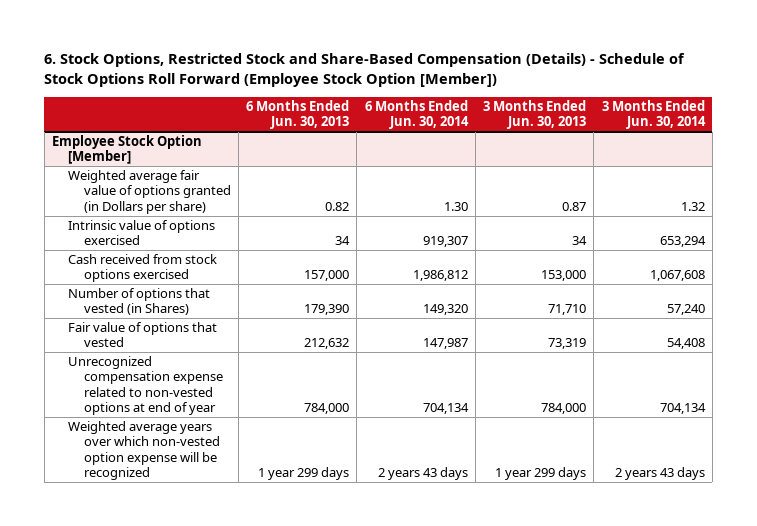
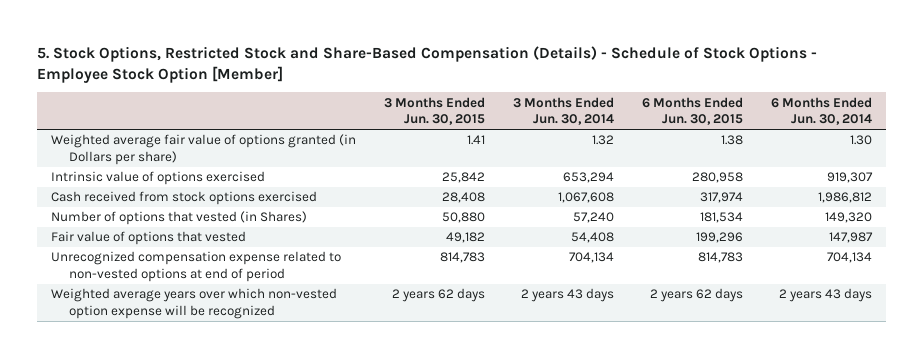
[44,53,686,87] 6. Stock Options, Restricted Stock and Share-Based Compensation (Details) - Schedule of Stock Options Roll Forward (Employee Stock Option [Member]) -> [36,45,817,83] 5. Stock Options, Restricted Stock and Share-Based Compensation (Details) - Schedule of Stock Options - Employee Stock Option [Member]
[246,99,350,130] 6 Months Ended Jun. 30, 2013 -> none
[483,99,587,130] 3 Months Ended Jun. 30, 2013 -> none
none -> [383,96,485,126] 3 Months Ended Jun. 30, 2015
none -> [642,96,744,126] 6 Months Ended Jun. 30, 2015
[52,135,203,165] Employee Stock Option [Member] -> none
[67,356,223,415] Unrecognized compensation expense related to non-vested options at end of year -> [50,251,341,283] Unrecognized compensation expense related to non-vested options at end of period

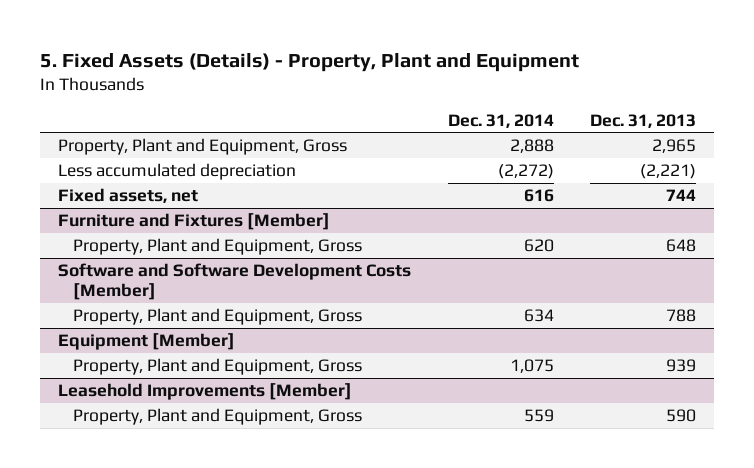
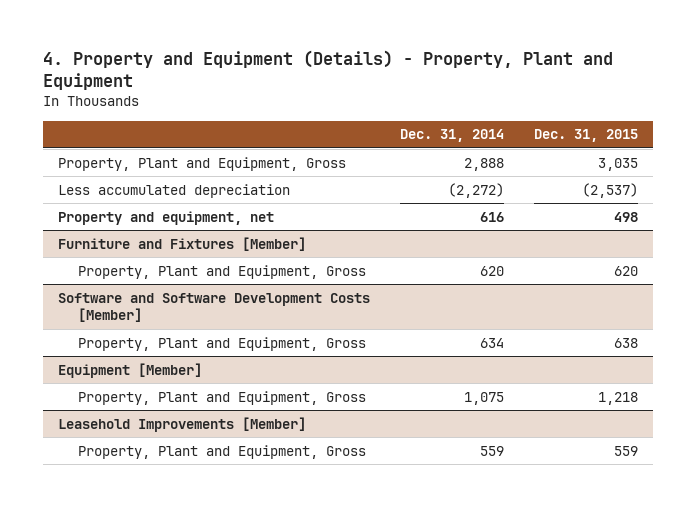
[40,52,580,72] 5. Fixed Assets (Details) - Property, Plant and Equipment -> [43,50,614,91] 4. Property and Equipment (Details) - Property, Plant and Equipment
[590,113,697,128] Dec. 31, 2013 -> none
none -> [534,129,639,143] Dec. 31, 2015
[58,187,199,203] Fixed assets, net -> [58,210,275,225] Property and equipment, net

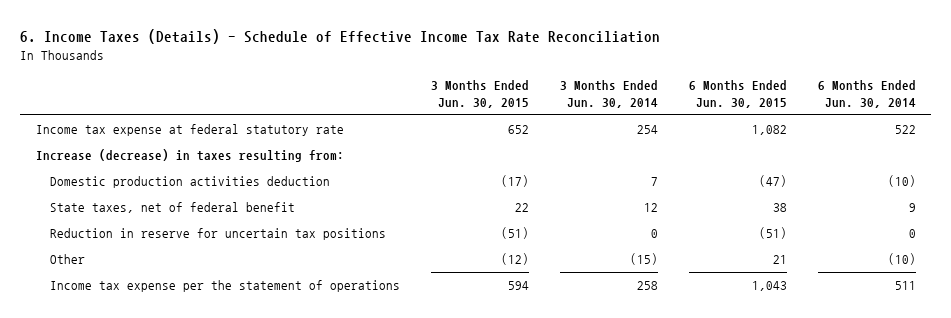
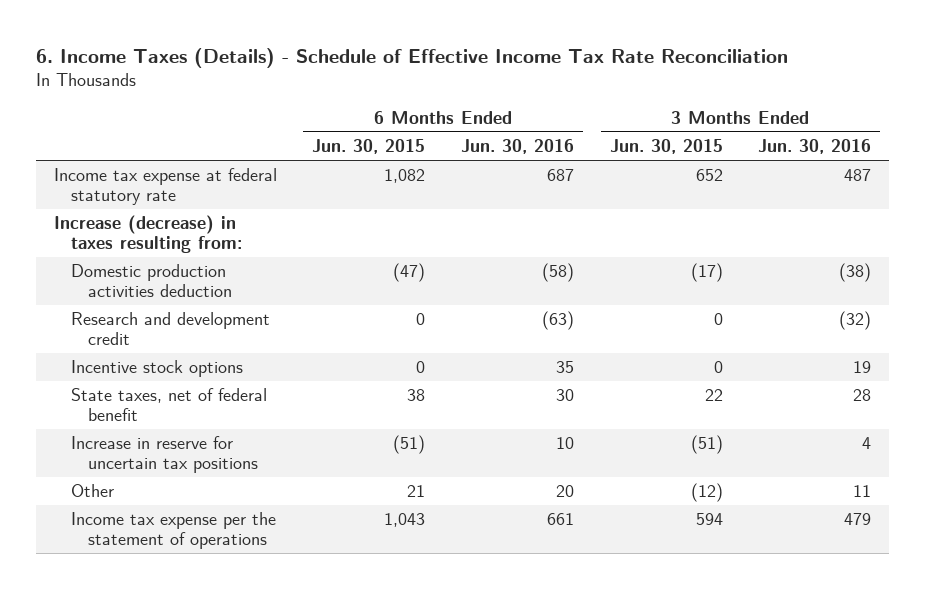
[559,80,658,108] 3 Months Ended Jun. 30, 2014 -> none
[817,80,916,108] 6 Months Ended Jun. 30, 2014 -> none
none -> [460,139,574,155] Jun. 30, 2016
none -> [758,139,872,155] Jun. 30, 2016
none -> [70,312,270,346] Research and development credit
none -> [70,360,243,378] Incentive stock options
[49,228,386,241] Reduction in reserve for uncertain tax positions -> [70,436,259,474] Increase in reserve for uncertain tax positions

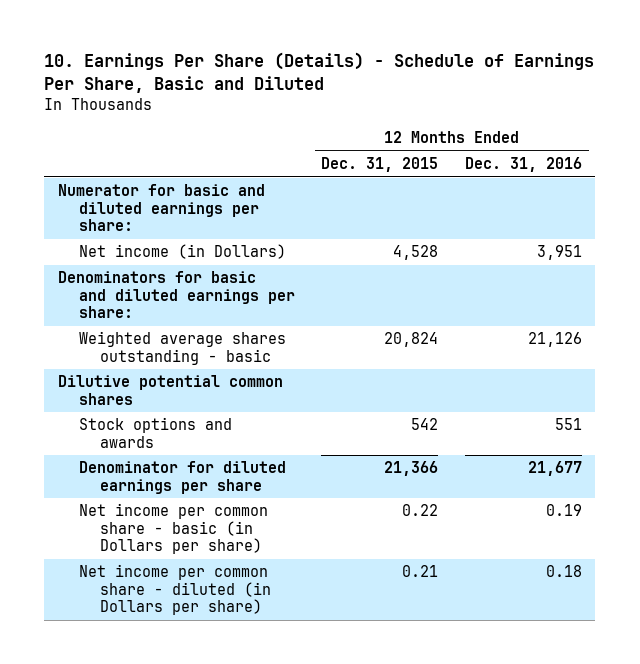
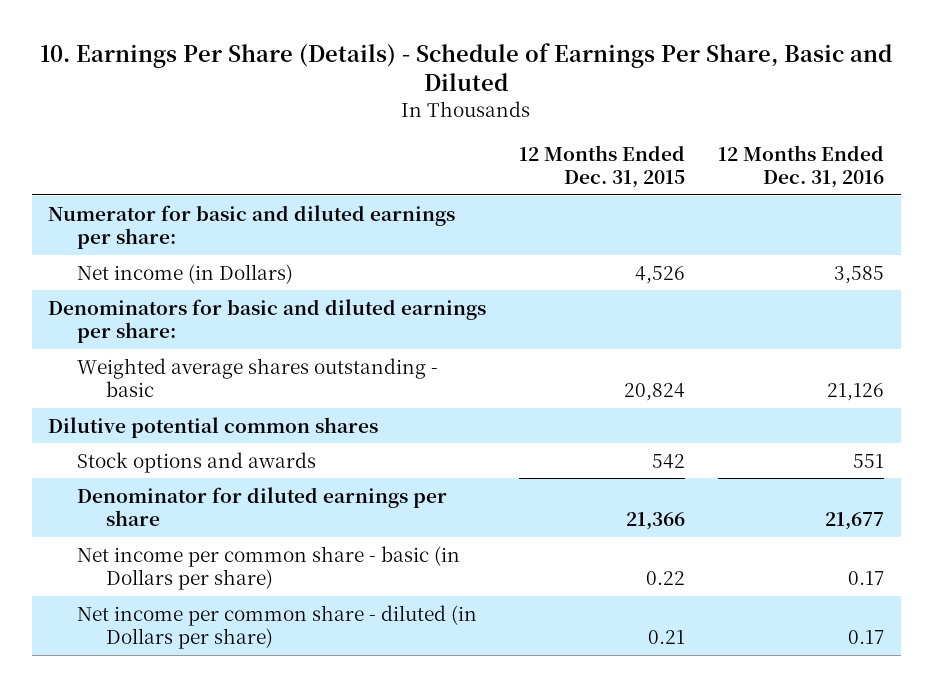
[393,245,439,261] 4,528 -> [635,265,686,284] 4,526
[536,245,582,261] 3,951 -> [834,265,885,284] 3,585
[545,504,582,517] 0.19 -> [848,570,885,585] 0.17
[545,565,582,578] 0.18 -> [848,629,885,644] 0.17

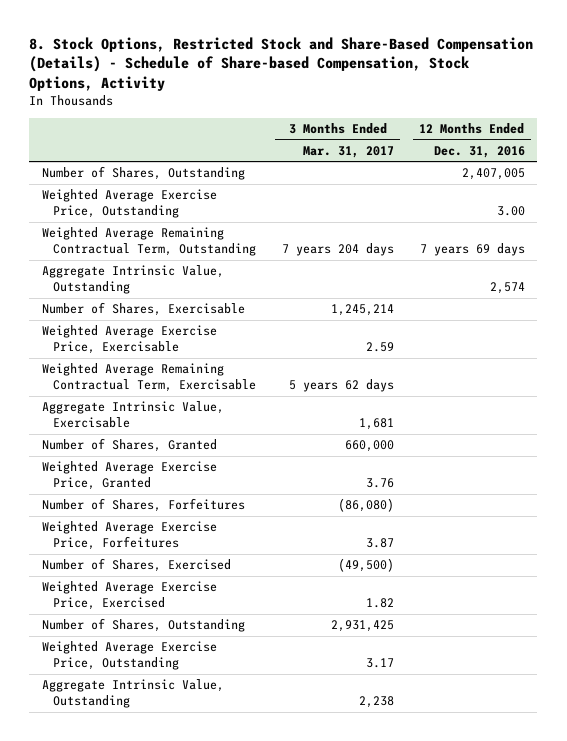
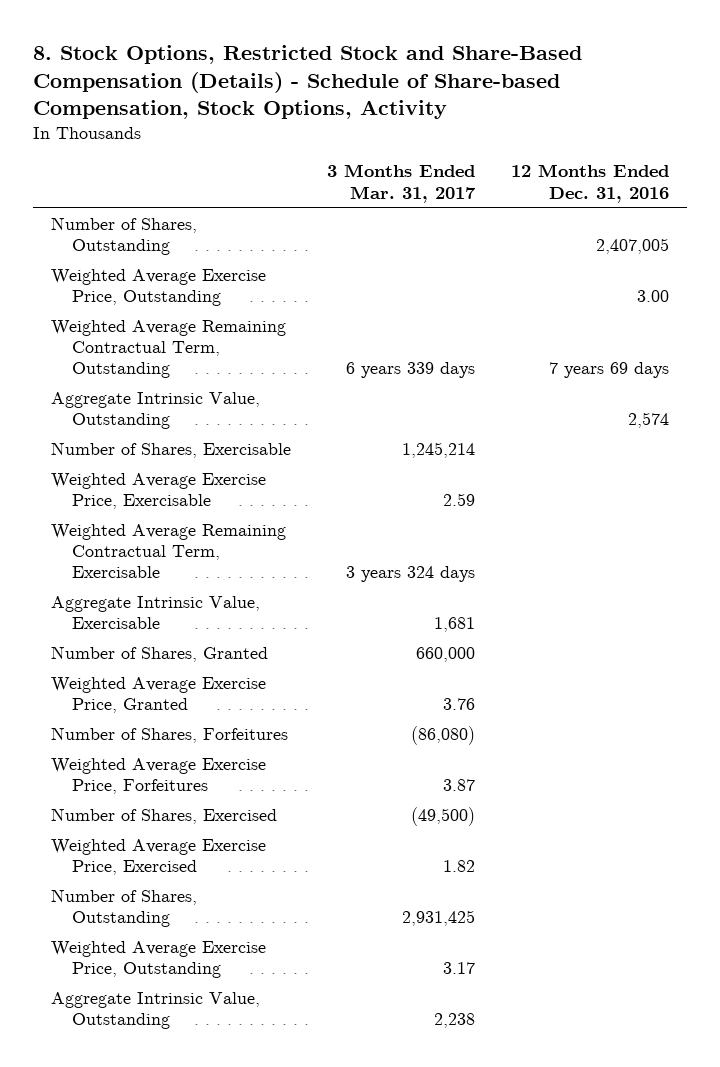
[281,243,394,257] 7 years 204 days -> [345,362,475,379] 6 years 339 days
[288,379,394,393] 5 years 62 days -> [345,566,475,583] 3 years 324 days

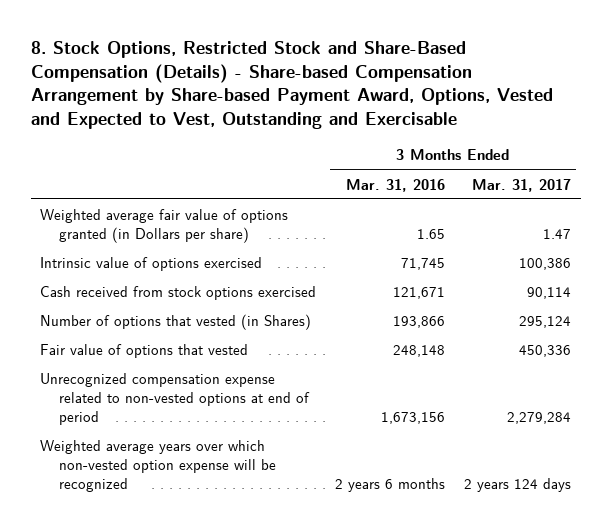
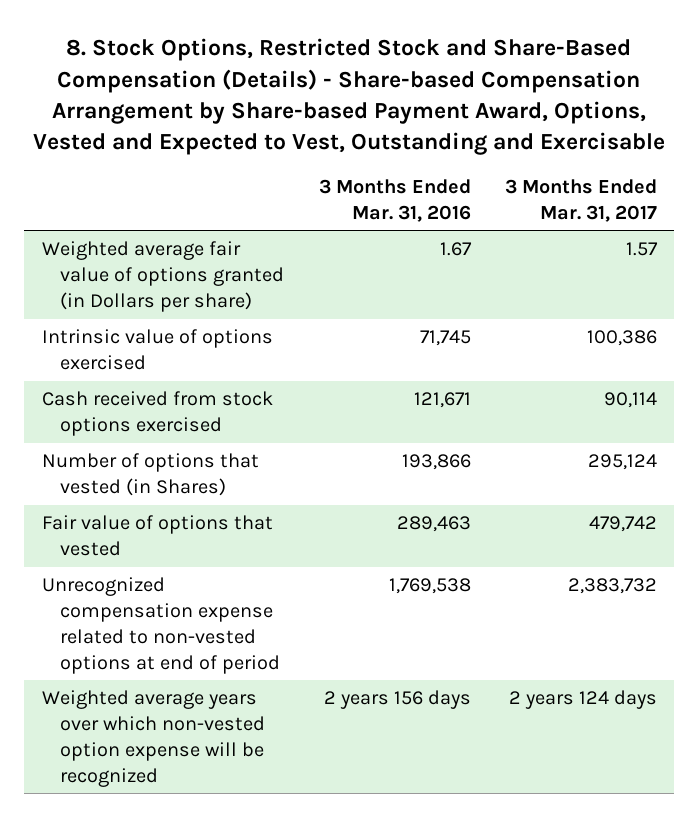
[417,228,446,239] 1.65 -> [439,242,472,257] 1.67
[543,228,572,239] 1.47 -> [626,242,659,257] 1.57
[393,345,446,358] 248,148 -> [396,516,471,533] 289,463
[519,345,572,358] 450,336 -> [589,516,658,533] 479,742
[381,411,446,424] 1,673,156 -> [388,578,471,595] 1,769,538
[507,411,572,424] 2,279,284 -> [568,578,658,595] 2,383,732
[335,477,446,492] 2 years 6 months -> [323,690,471,710] 2 years 156 days

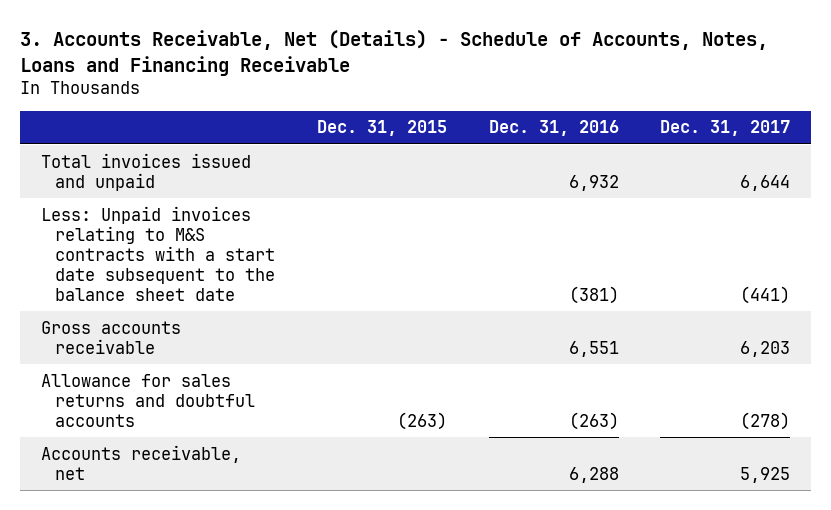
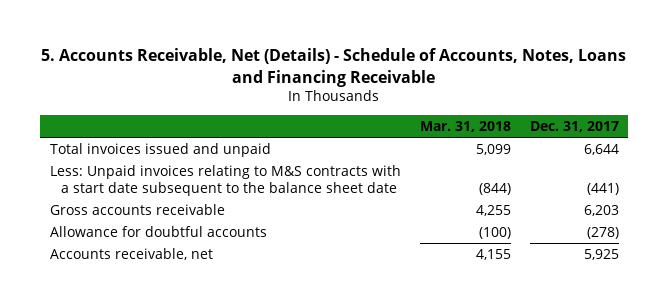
[19,29,768,76] 3. Accounts Receivable, Net (Details) - Schedule of Accounts, Notes, Loans and Financing Receivable -> [41,48,627,87] 5. Accounts Receivable, Net (Details) - Schedule of Accounts, Notes, Loans and Financing Receivable
[316,120,447,137] Dec. 31, 2015 -> none
[488,120,619,137] Dec. 31, 2016 -> none
none -> [419,120,511,132] Mar. 31, 2018
[40,373,256,427] Allowance for sales returns and doubtful accounts -> [49,226,267,238] Allowance for doubtful accounts

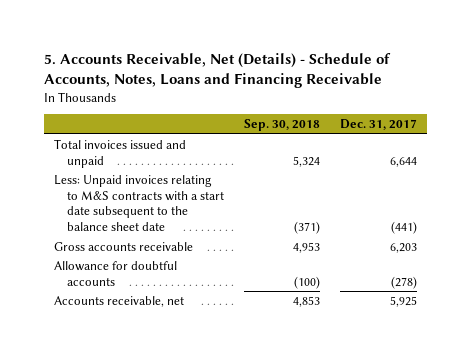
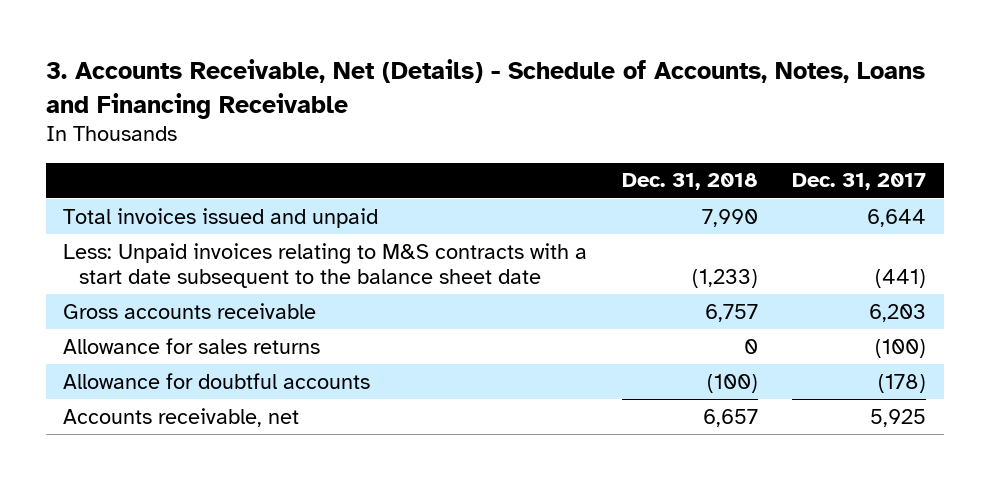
[44,53,392,89] 5. Accounts Receivable, Net (Details) - Schedule of Accounts, Notes, Loans and Financing Receivable -> [46,59,926,119] 3. Accounts Receivable, Net (Details) - Schedule of Accounts, Notes, Loans and Financing Receivable
[244,119,321,132] Sep. 30, 2018 -> none
none -> [621,173,758,191] Dec. 31, 2018
none -> [63,337,321,354] Allowance for sales returns
[391,275,418,289] (278) -> [878,373,927,393] (178)

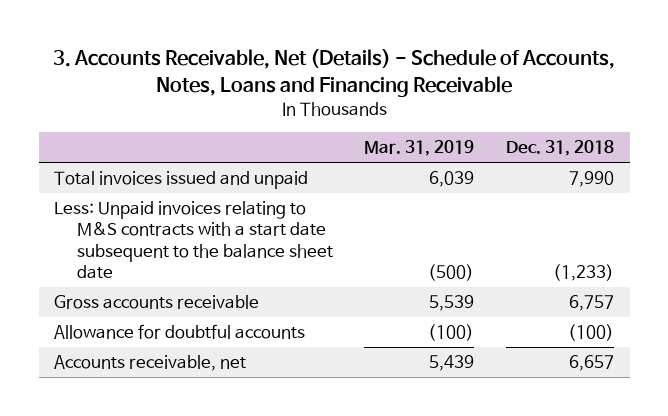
[792,173,927,191] Dec. 31, 2017 -> none
none -> [364,140,475,157] Mar. 31, 2019
[63,337,321,354] Allowance for sales returns -> none

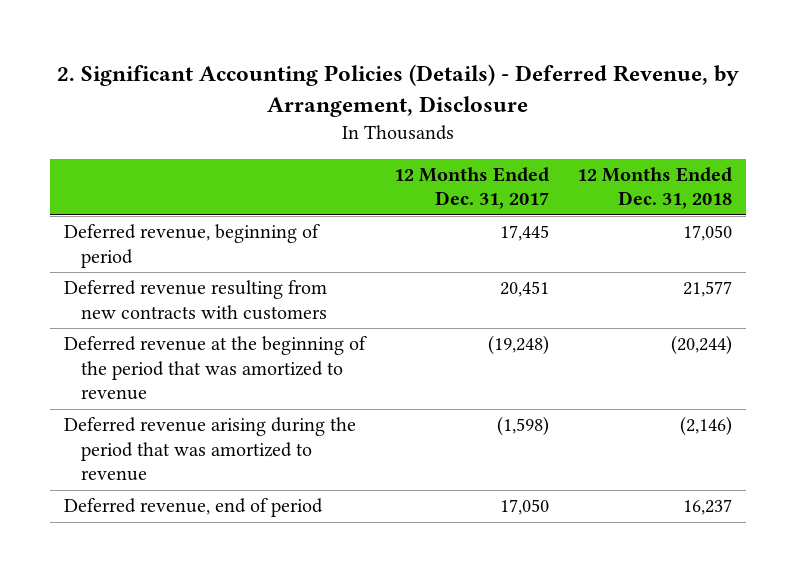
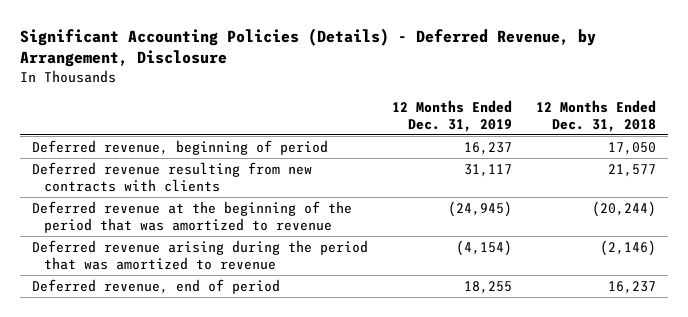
[57,64,740,117] 2. Significant Accounting Policies (Details) - Deferred Revenue, by Arrangement, Disclosure -> [20,27,597,68] Significant Accounting Policies (Details) - Deferred Revenue, by Arrangement, Disclosure
[393,166,549,210] 12 Months Ended Dec. 31, 2017 -> none
none -> [392,99,513,132] 12 Months Ended Dec. 31, 2019
[64,280,328,320] Deferred revenue resulting from new contracts with customers -> [32,161,313,193] Deferred revenue resulting from new contracts with clients

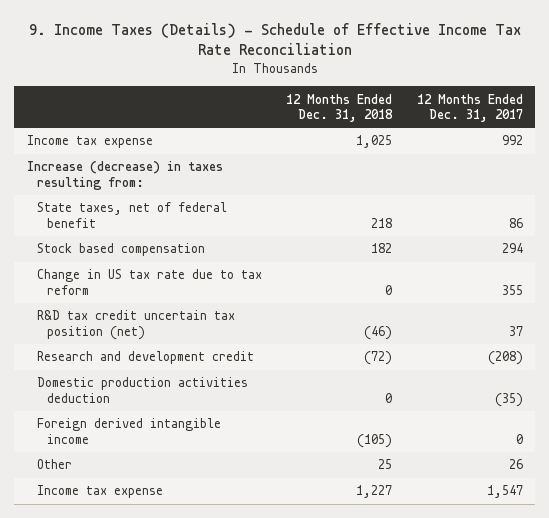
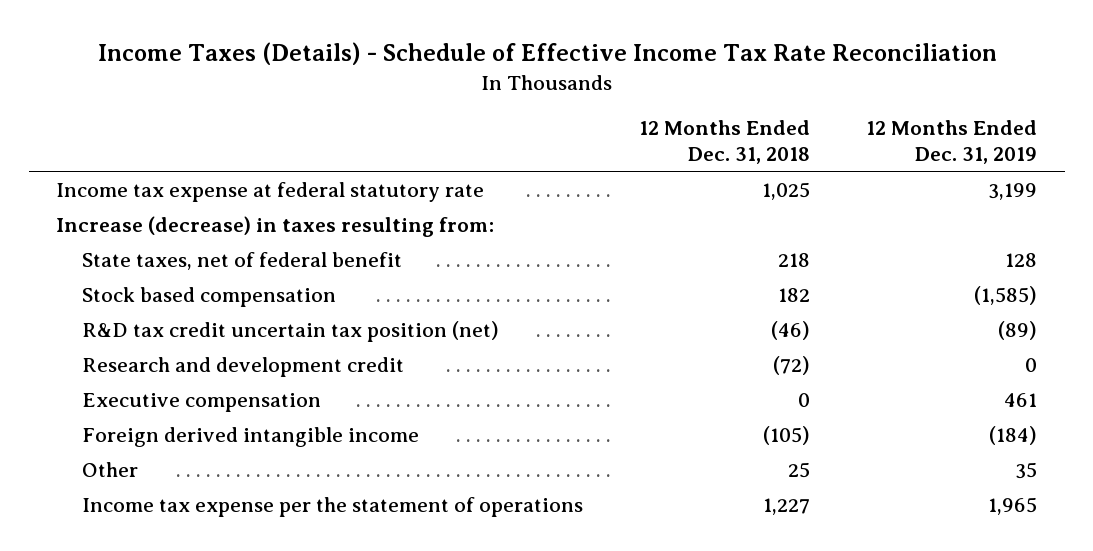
[28,22,521,56] 9. Income Taxes (Details) - Schedule of Effective Income Tax Rate Reconciliation -> [97,42,997,66] Income Taxes (Details) - Schedule of Effective Income Tax Rate Reconciliation
[416,93,523,123] 12 Months Ended Dec. 31, 2017 -> none
none -> [865,120,1037,165] 12 Months Ended Dec. 31, 2019
[26,135,153,149] Income tax expense -> [56,181,485,202] Income tax expense at federal statutory rate
[36,269,262,295] Change in US tax rate due to tax reform -> none
[36,377,248,403] Domestic production activities deduction -> none
none -> [82,392,322,412] Executive compensation
[36,485,163,499] Income tax expense -> [82,496,584,517] Income tax expense per the statement of operations

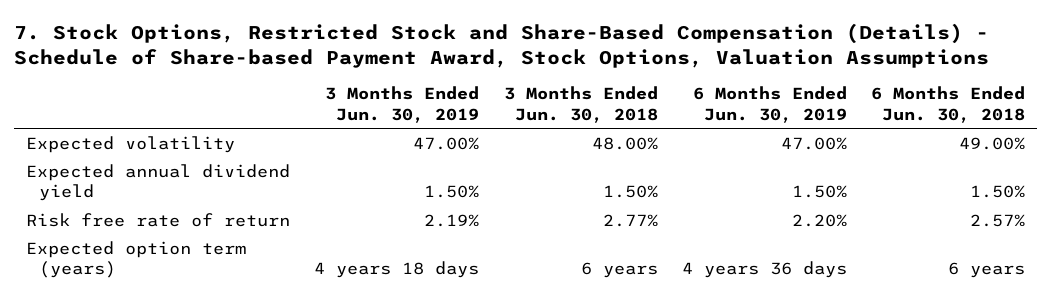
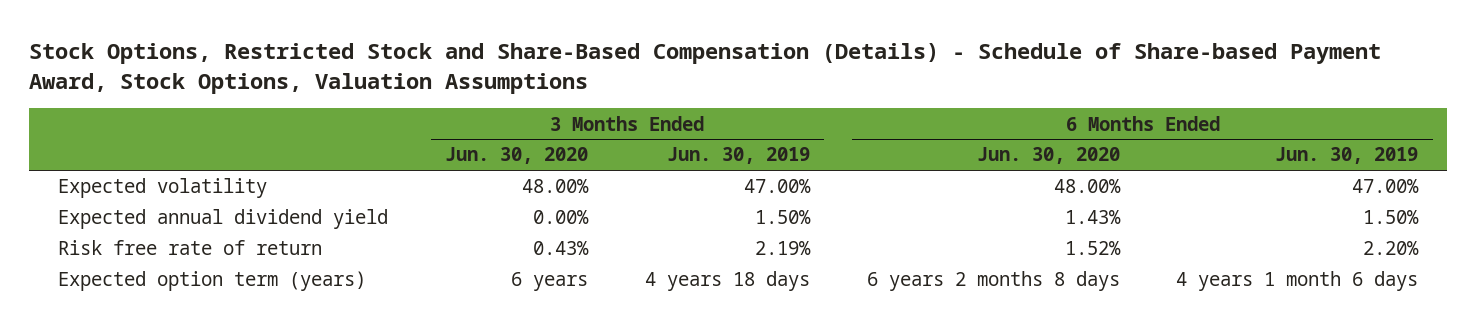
[13,22,989,68] 7. Stock Options, Restricted Stock and Share-Based Compensation (Details) - Schedule of Share-based Payment Award, Stock Options, Valuation Assumptions -> [29,43,1382,94] Stock Options, Restricted Stock and Share-Based Compensation (Details) - Schedule of Share-based Payment Award, Stock Options, Valuation Assumptions
[503,86,658,123] 3 Months Ended Jun. 30, 2018 -> none
[871,86,1026,123] 6 Months Ended Jun. 30, 2018 -> none
none -> [444,147,588,165] Jun. 30, 2020
none -> [976,147,1120,165] Jun. 30, 2020
[681,261,847,279] 4 years 36 days -> [1176,271,1419,292] 4 years 1 month 6 days

